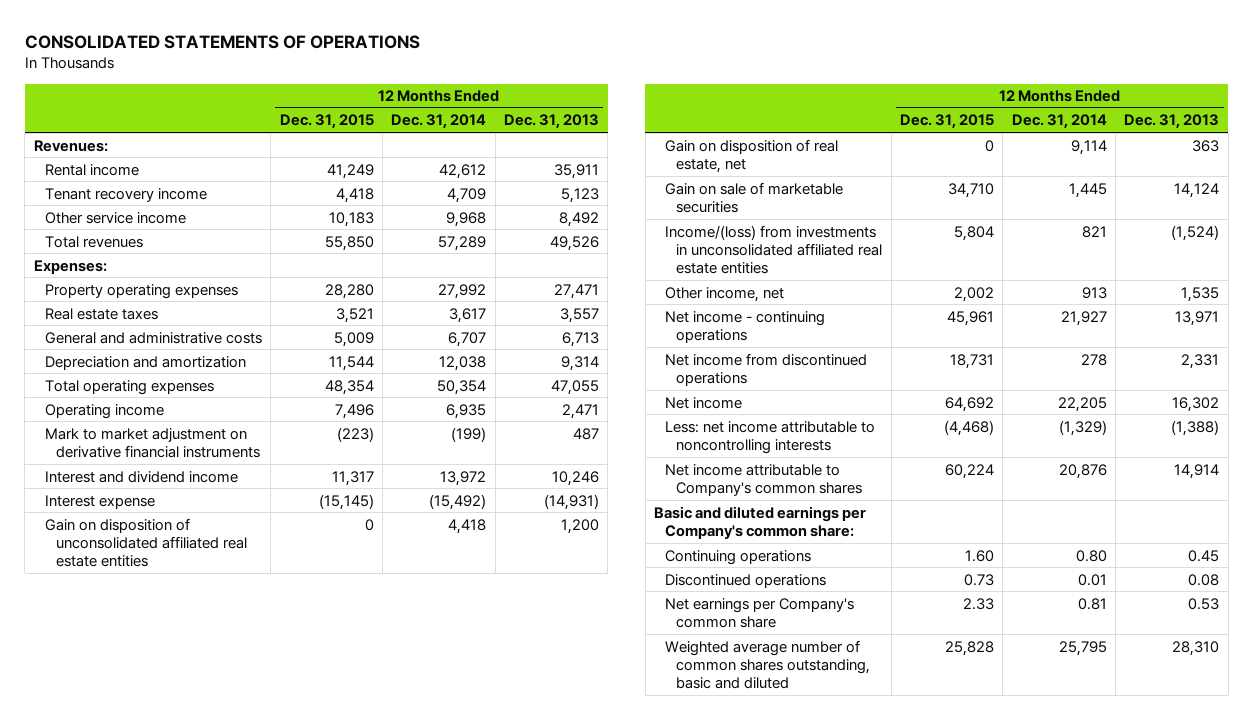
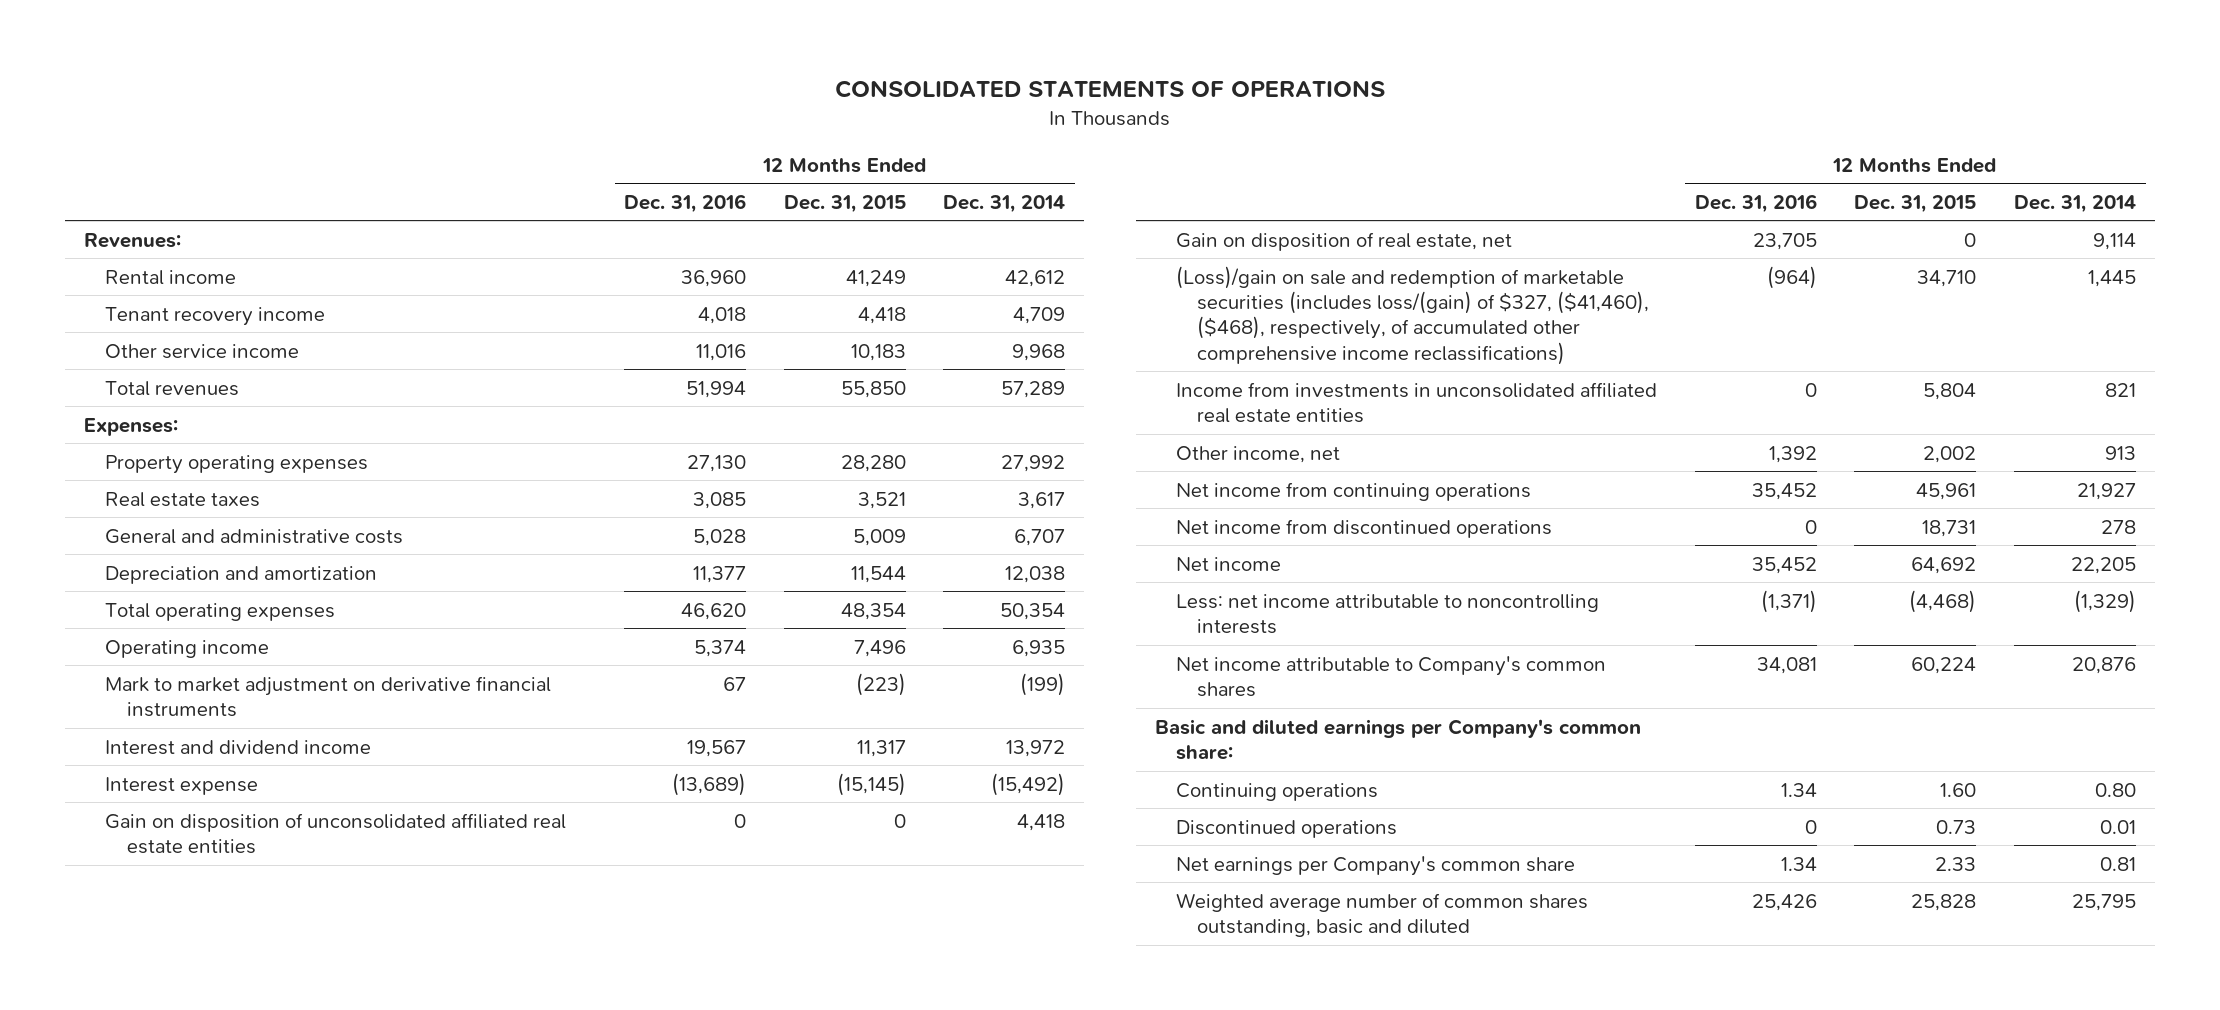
[503,114,599,130] Dec. 31, 2013 -> none
none -> [624,193,747,213] Dec. 31, 2016
[665,181,844,213] Gain on sale of marketable securities -> [1176,265,1650,365] (Loss)/gain on sale and redemption of marketable securities (includes loss/(gain) of $327, ($41,460), ($468), respectively, of accumulated other comprehensive income reclassifications)
[665,224,883,274] Income/(loss) from investments in unconsolidated affiliated real estate entities -> [1176,381,1658,423] Income from investments in unconsolidated affiliated real estate entities
[665,310,826,343] Net income - continuing operations -> [1176,481,1532,501] Net income from continuing operations

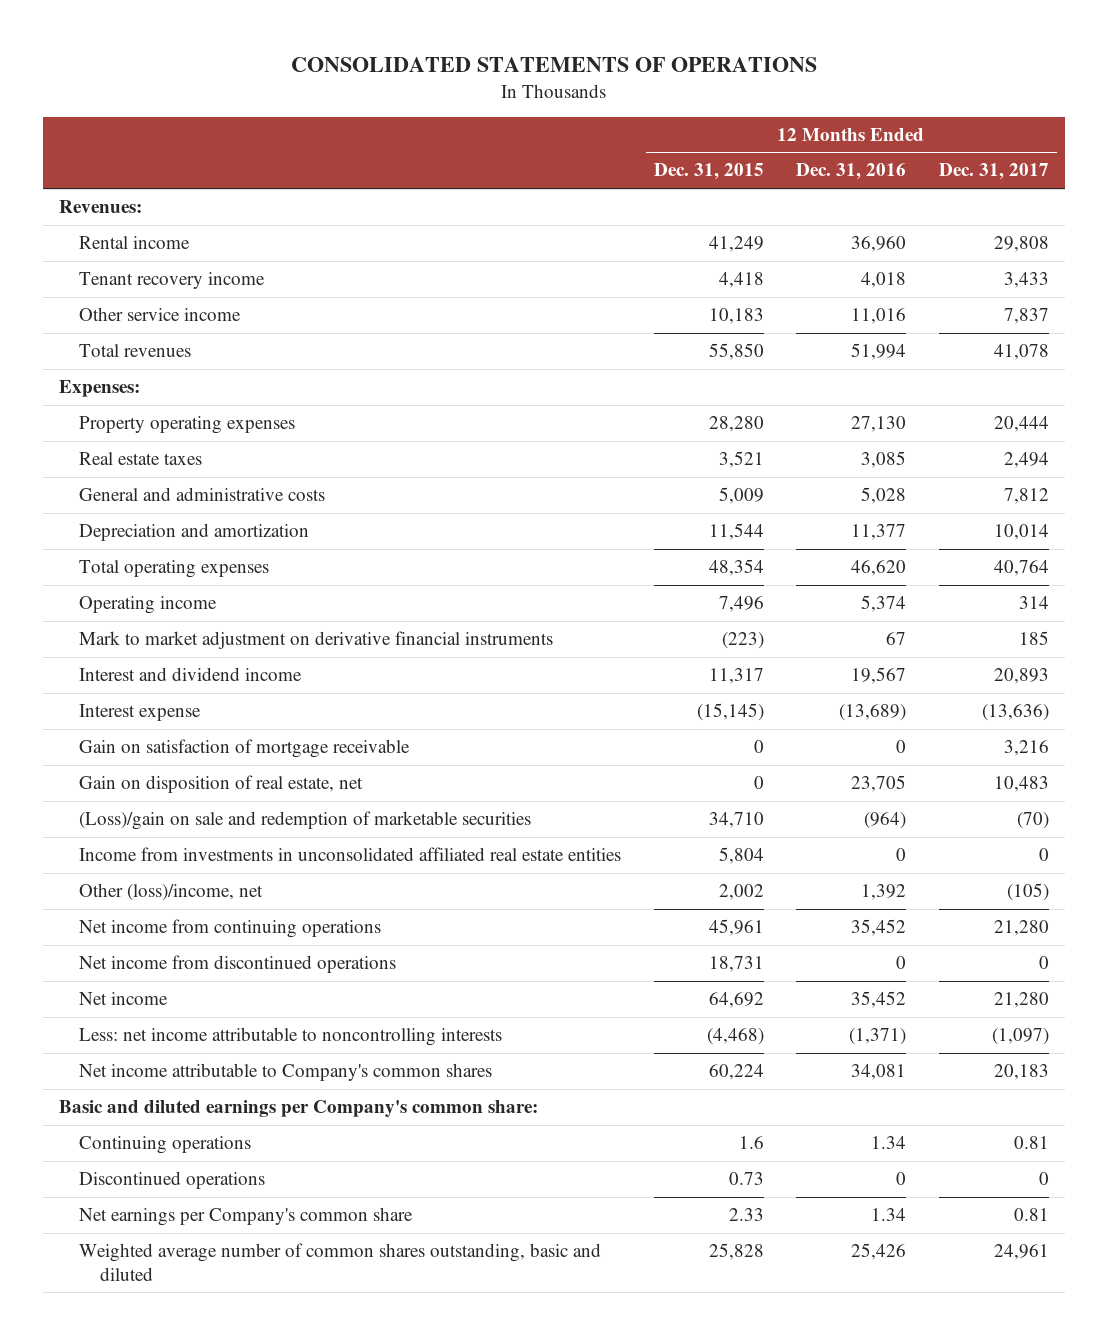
[943,194,1066,213] Dec. 31, 2014 -> none
none -> [938,163,1049,181] Dec. 31, 2017
[105,812,567,854] Gain on disposition of unconsolidated affiliated real estate entities -> none
none -> [79,739,411,759] Gain on satisfaction of mortgage receivable
[1176,265,1650,365] (Loss)/gain on sale and redemption of marketable securities (includes loss/(gain) of $327, ($41,460), ($468), respectively, of accumulated other comprehensive income reclassifications) -> [79,811,532,831] (Loss)/gain on sale and redemption of marketable securities
[1176,445,1341,463] Other income, net -> [79,883,264,902] Other (loss)/income, net
[1940,782,1977,797] 1.60 -> [738,1136,764,1150] 1.6

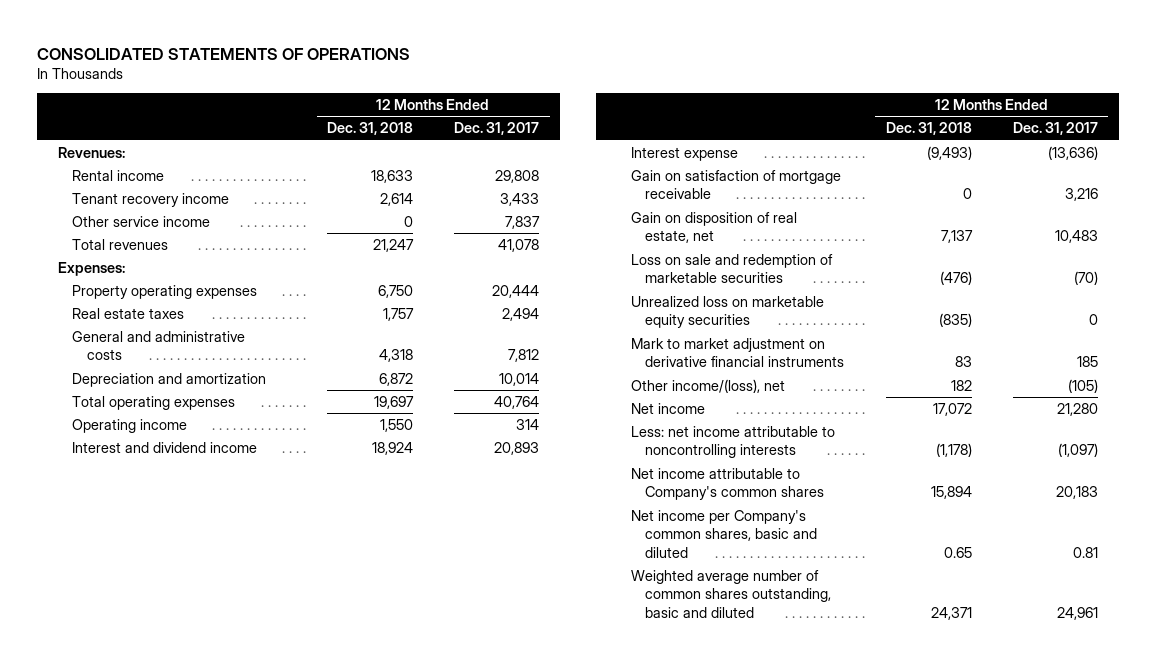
[653,163,764,181] Dec. 31, 2015 -> none
[796,163,907,181] Dec. 31, 2016 -> none
none -> [326,122,413,136] Dec. 31, 2018
[79,847,622,862] Income from investments in unconsolidated affiliated real estate entities -> none
[79,919,382,939] Net income from continuing operations -> none
[79,955,397,974] Net income from discontinued operations -> none
[79,811,532,831] (Loss)/gain on sale and redemption of marketable securities -> [630,253,833,284] Loss on sale and redemption of marketable securities
none -> [630,295,824,329] Unrealized loss on marketable equity securities
[79,631,554,650] Mark to market adjustment on derivative financial instruments -> [630,337,845,368] Mark to market adjustment on derivative financial instruments
[79,883,264,902] Other (loss)/income, net -> [630,378,785,393] Other income/(loss), net
[58,1100,538,1118] Basic and diluted earnings per Company's common share: -> none
[79,1136,252,1155] Continuing operations -> none
[79,1171,266,1190] Discontinued operations -> none
[79,1207,414,1227] Net earnings per Company's common share -> [630,509,818,558] Net income per Company's common shares, basic and diluted

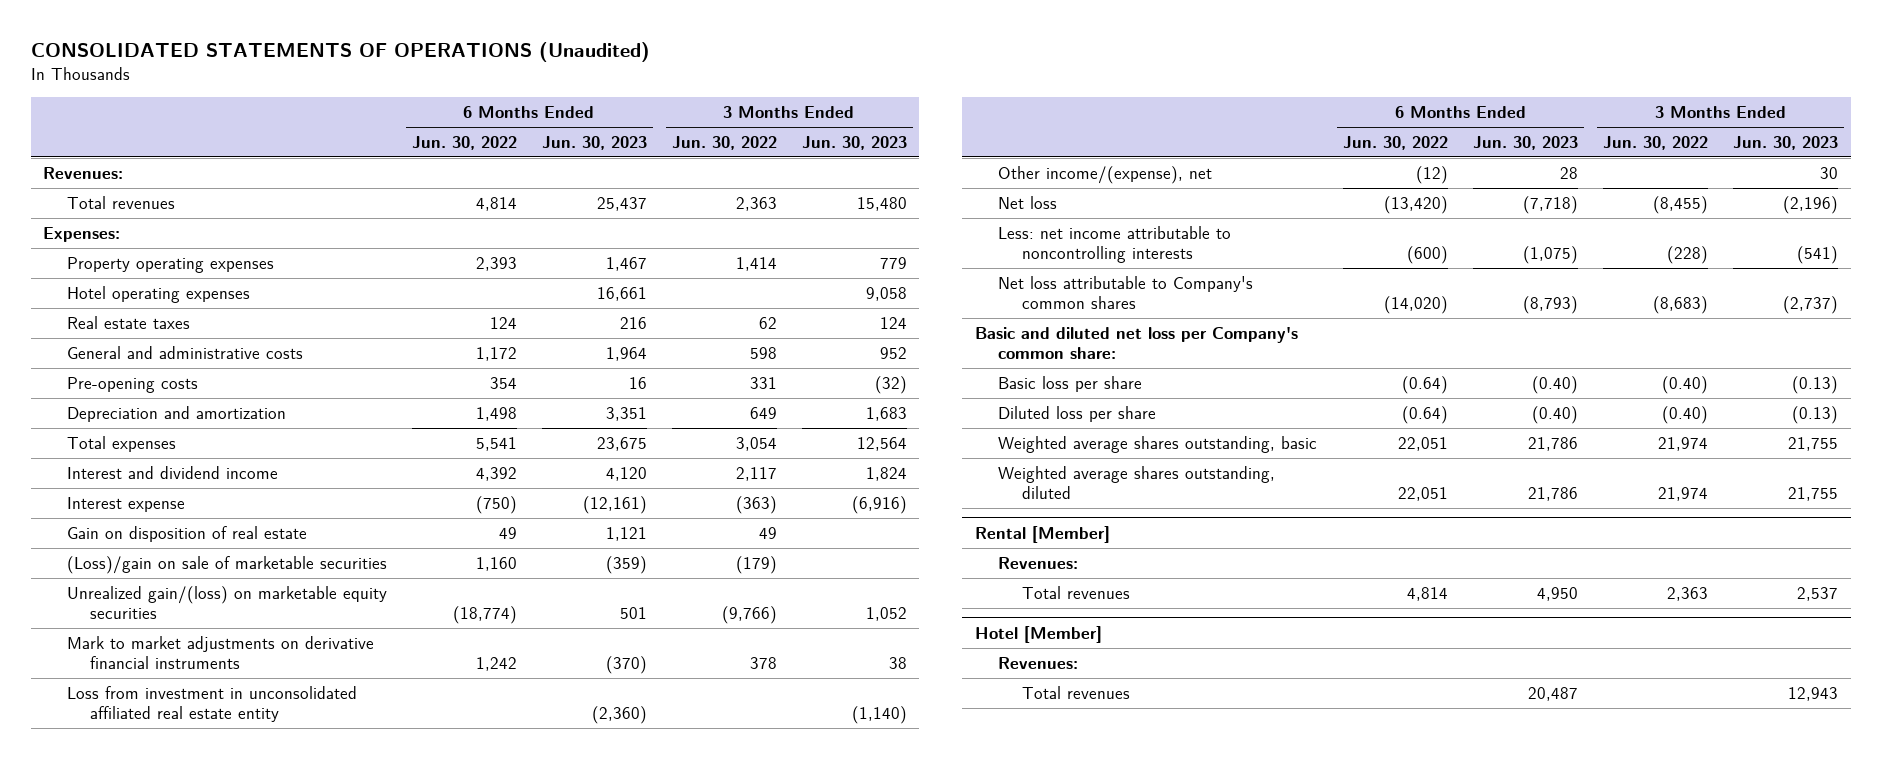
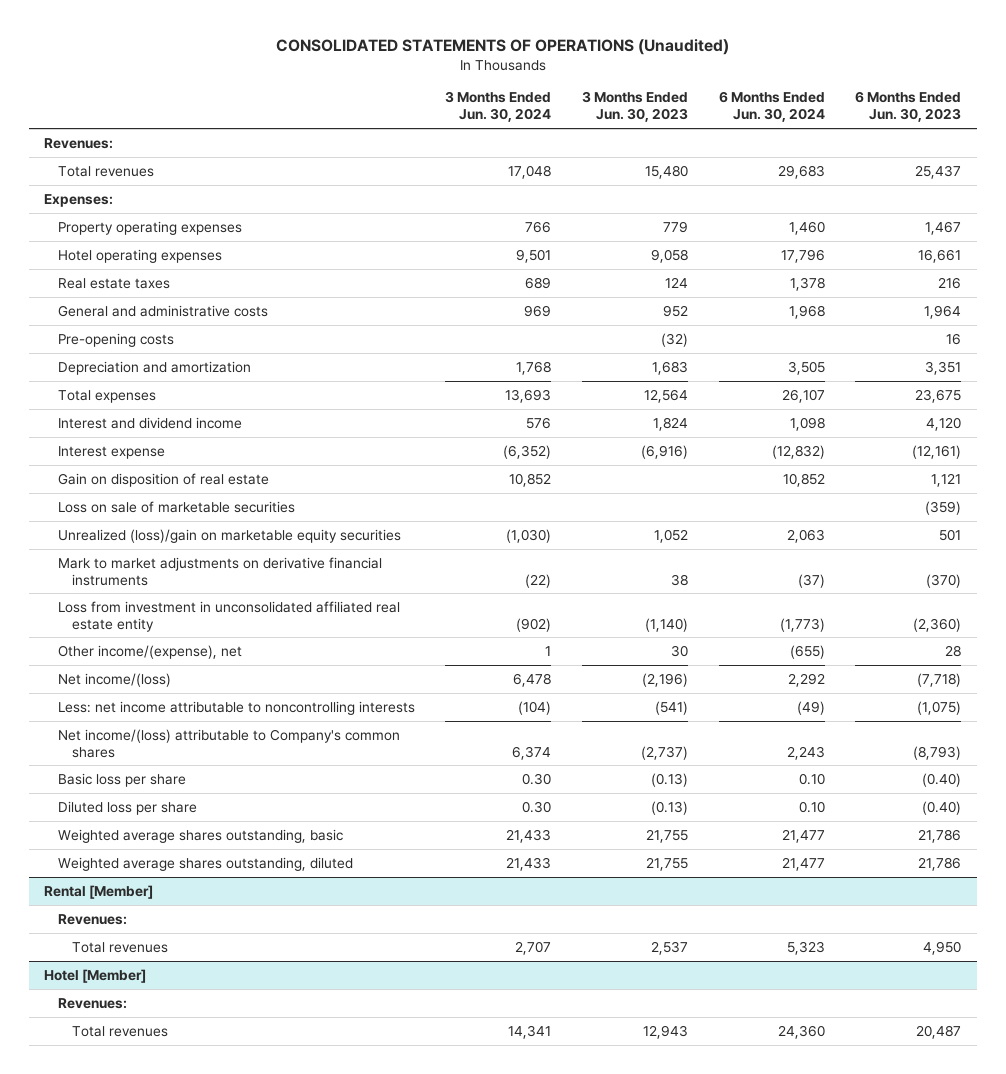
[411,135,517,150] Jun. 30, 2022 -> none
[671,135,777,150] Jun. 30, 2022 -> none
none -> [445,91,552,123] 3 Months Ended Jun. 30, 2024
none -> [718,91,825,123] 6 Months Ended Jun. 30, 2024
[66,555,387,574] (Loss)/gain on sale of marketable securities -> [57,500,295,513] Loss on sale of marketable securities
[66,585,387,619] Unrealized gain/(loss) on marketable equity securities -> [57,528,401,543] Unrealized (loss)/gain on marketable equity securities
[998,195,1058,209] Net loss -> [57,672,171,687] Net income/(loss)
[974,326,1298,359] Basic and diluted net loss per Company's common share: -> none
[998,275,1254,309] Net loss attributable to Company's common shares -> [57,728,400,758] Net income/(loss) attributable to Company's common shares

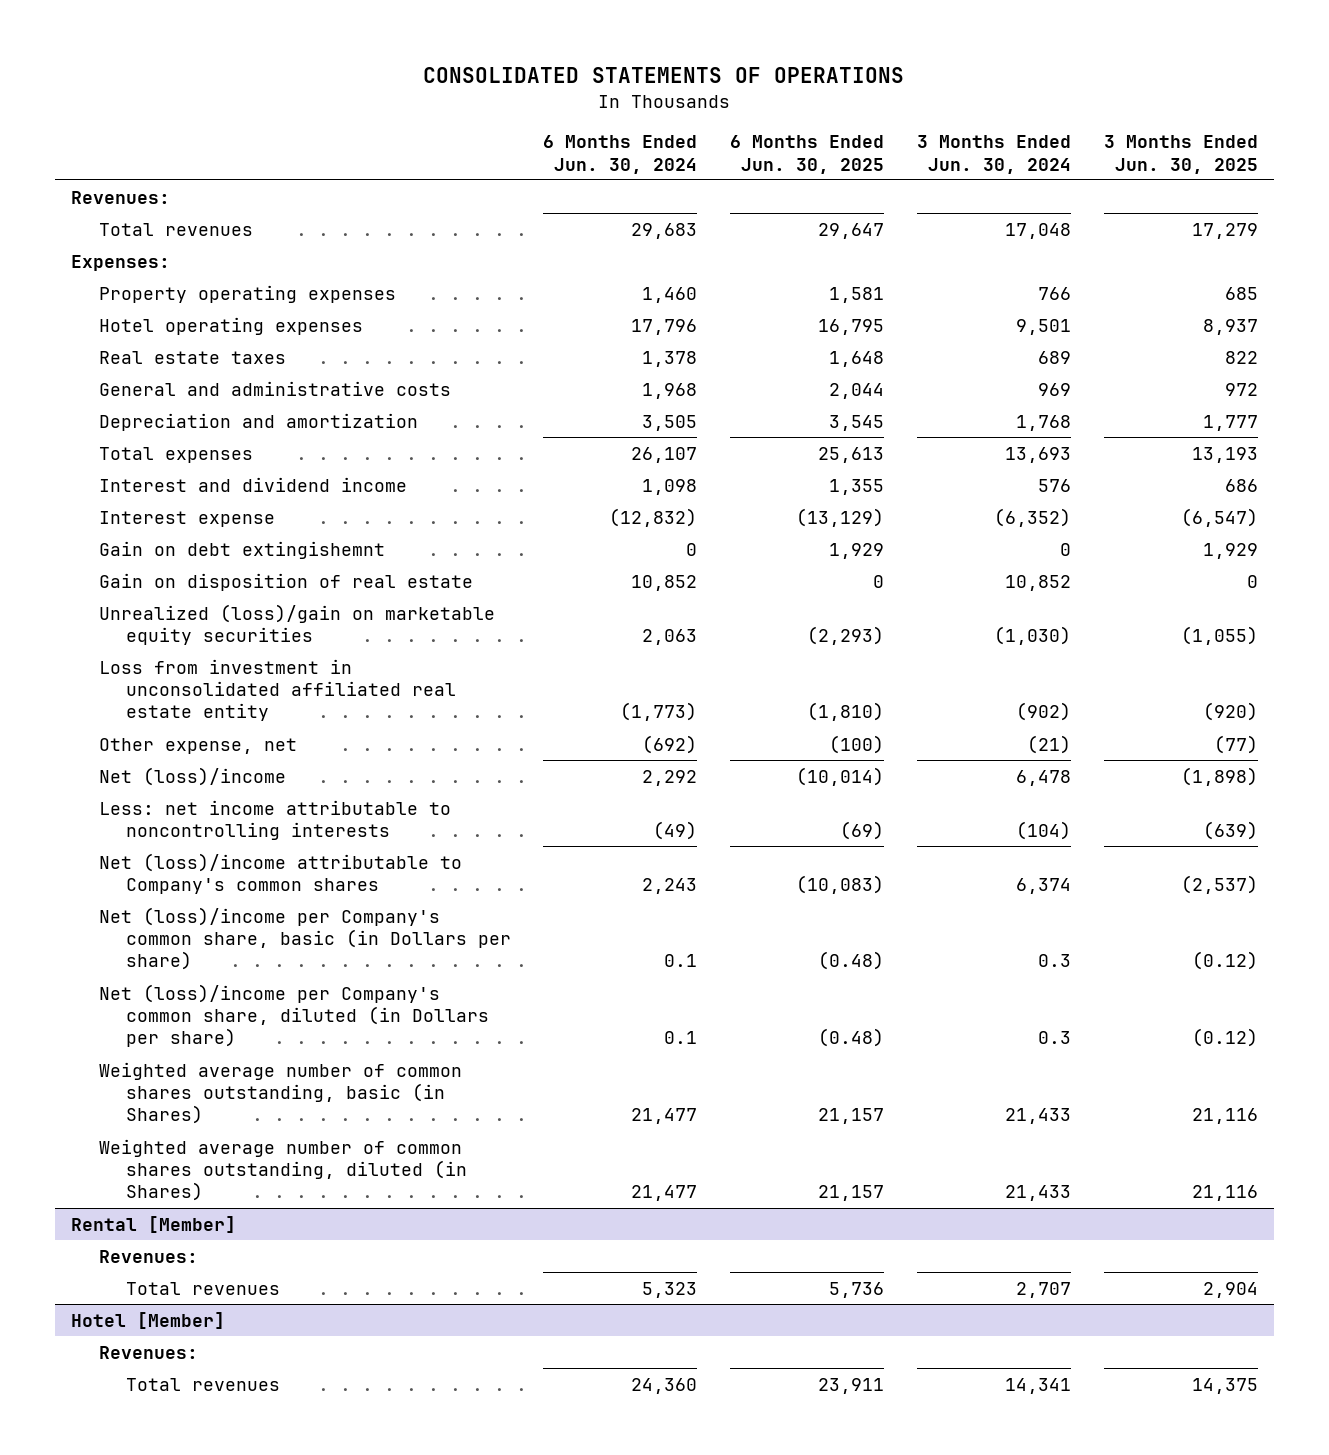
[275,38,729,55] CONSOLIDATED STATEMENTS OF OPERATIONS (Unaudited) -> [423,67,905,84] CONSOLIDATED STATEMENTS OF OPERATIONS
[582,91,689,123] 3 Months Ended Jun. 30, 2023 -> none
[855,91,962,123] 6 Months Ended Jun. 30, 2023 -> none
none -> [730,135,885,174] 6 Months Ended Jun. 30, 2025
none -> [1103,135,1258,174] 3 Months Ended Jun. 30, 2025
[57,332,174,347] Pre-opening costs -> none
none -> [98,540,385,559] Gain on debt extingishemnt
[57,500,295,513] Loss on sale of marketable securities -> none
[57,556,382,586] Mark to market adjustments on derivative financial instruments -> none
[57,644,242,659] Other income/(expense), net -> [98,737,297,754] Other expense, net
[545,645,552,656] 1 -> [1026,734,1071,754] (21)
[789,644,825,659] (655) -> [642,734,698,754] (692)
[57,672,171,687] Net income/(loss) -> [98,766,286,786] Net (loss)/income
[57,728,400,758] Net income/(loss) attributable to Company's common shares -> [98,852,462,894] Net (loss)/income attributable to Company's common shares
[57,772,186,787] Basic loss per share -> [98,906,511,971] Net (loss)/income per Company's common share, basic (in Dollars per share)
[522,772,552,785] 0.30 -> [1037,954,1071,968] 0.3
[798,772,825,785] 0.10 -> [664,954,698,968] 0.1
[57,800,197,815] Diluted loss per share -> [98,983,489,1048] Net (loss)/income per Company's common share, diluted (in Dollars per share)
[522,800,552,813] 0.30 -> [1037,1031,1071,1045] 0.3
[798,800,825,813] 0.10 -> [664,1031,698,1045] 0.1
[57,828,343,843] Weighted average shares outstanding, basic -> [98,1061,462,1125] Weighted average number of common shares outstanding, basic (in Shares)
[57,856,353,871] Weighted average shares outstanding, diluted -> [98,1138,467,1202] Weighted average number of common shares outstanding, diluted (in Shares)

